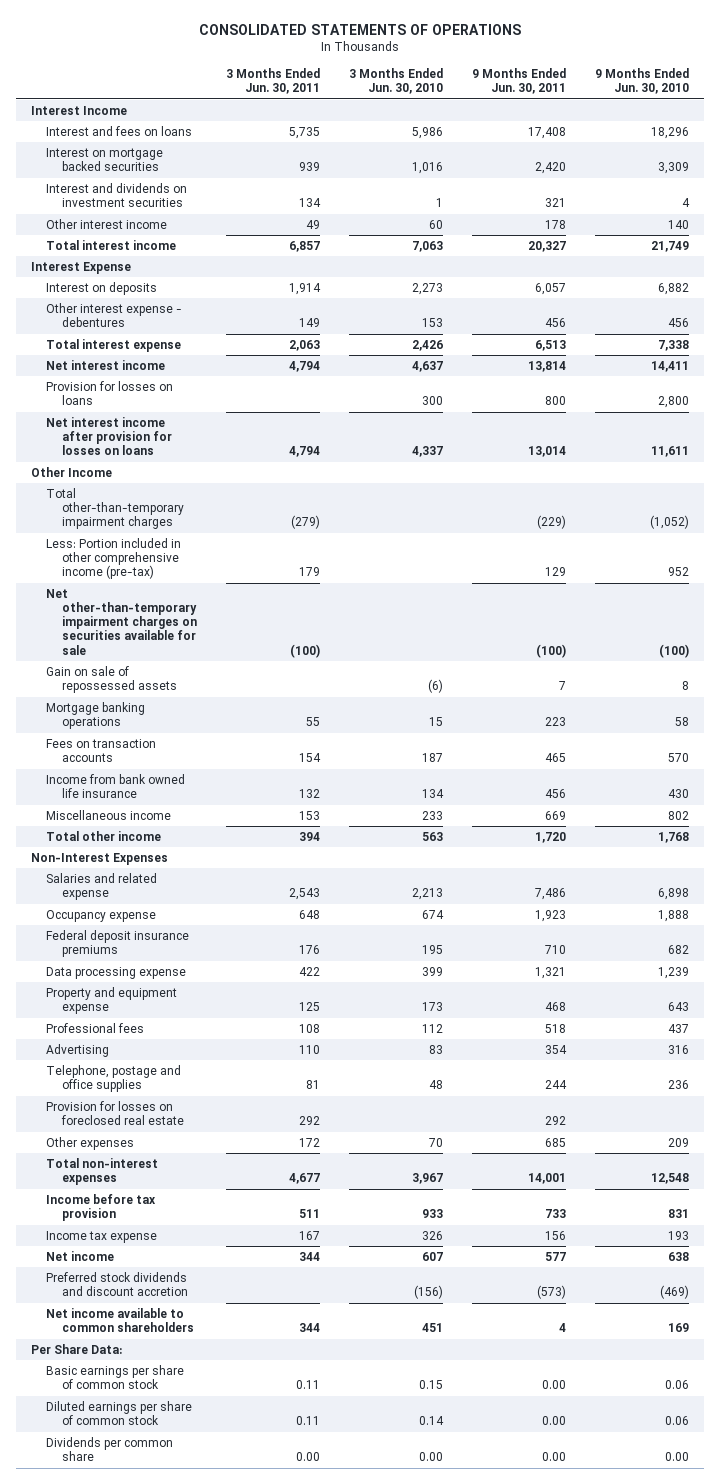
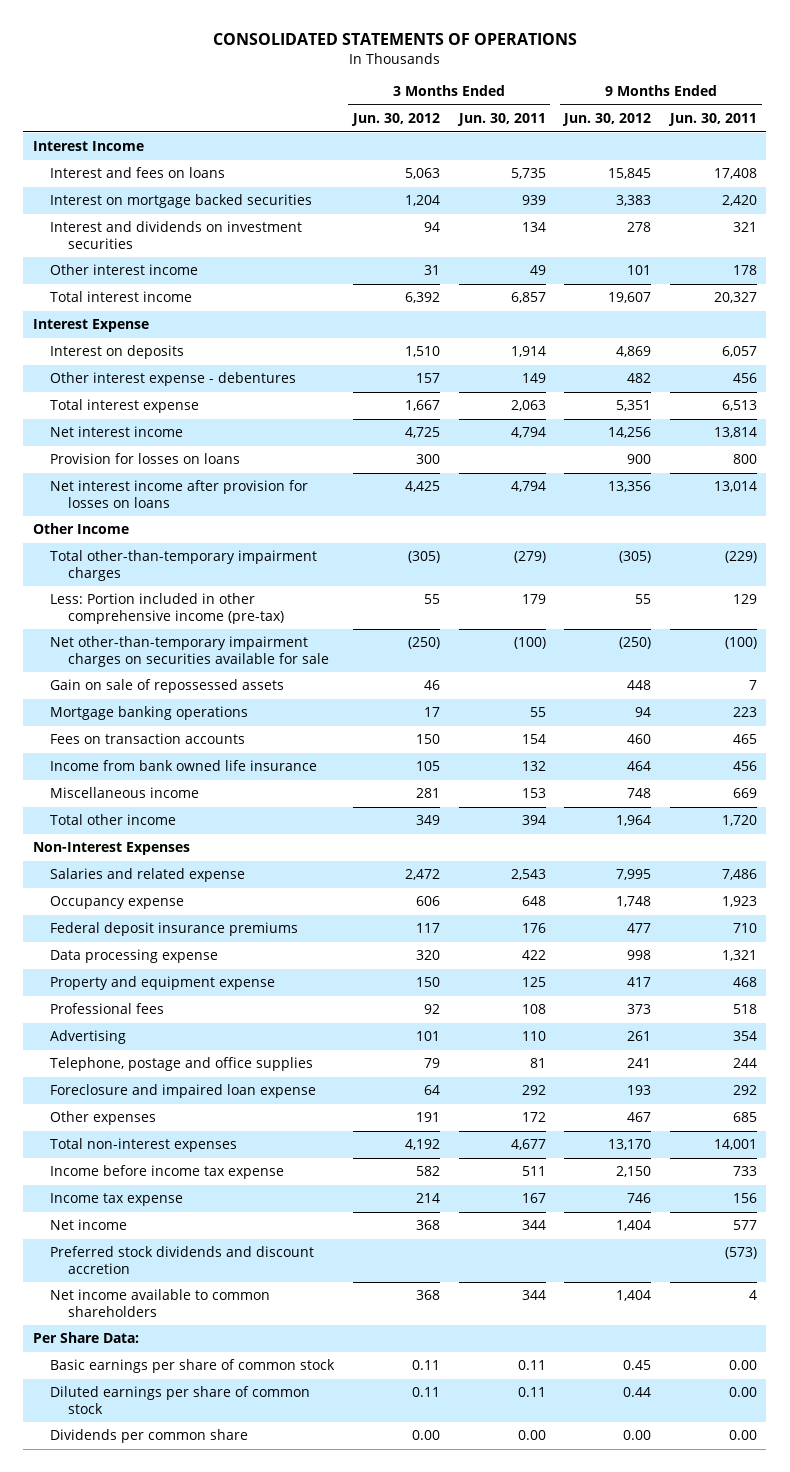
[349,68,444,95] 3 Months Ended Jun. 30, 2010 -> none
[595,68,690,95] 9 Months Ended Jun. 30, 2010 -> none
none -> [350,113,440,127] Jun. 30, 2012
none -> [562,113,652,127] Jun. 30, 2012
[46,1101,185,1126] Provision for losses on foreclosed real estate -> [50,1084,317,1099] Foreclosure and impaired loan expense
[46,1194,157,1222] Income before tax provision -> [50,1165,285,1180] Income before income tax expense

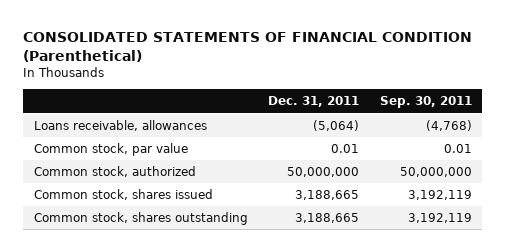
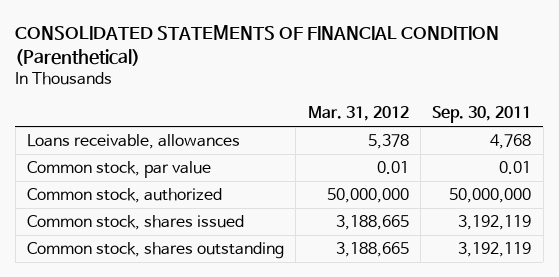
[268,96,360,108] Dec. 31, 2011 -> none
none -> [307,106,409,122] Mar. 31, 2012
[425,120,472,132] (4,768) -> [490,134,532,150] 4,768

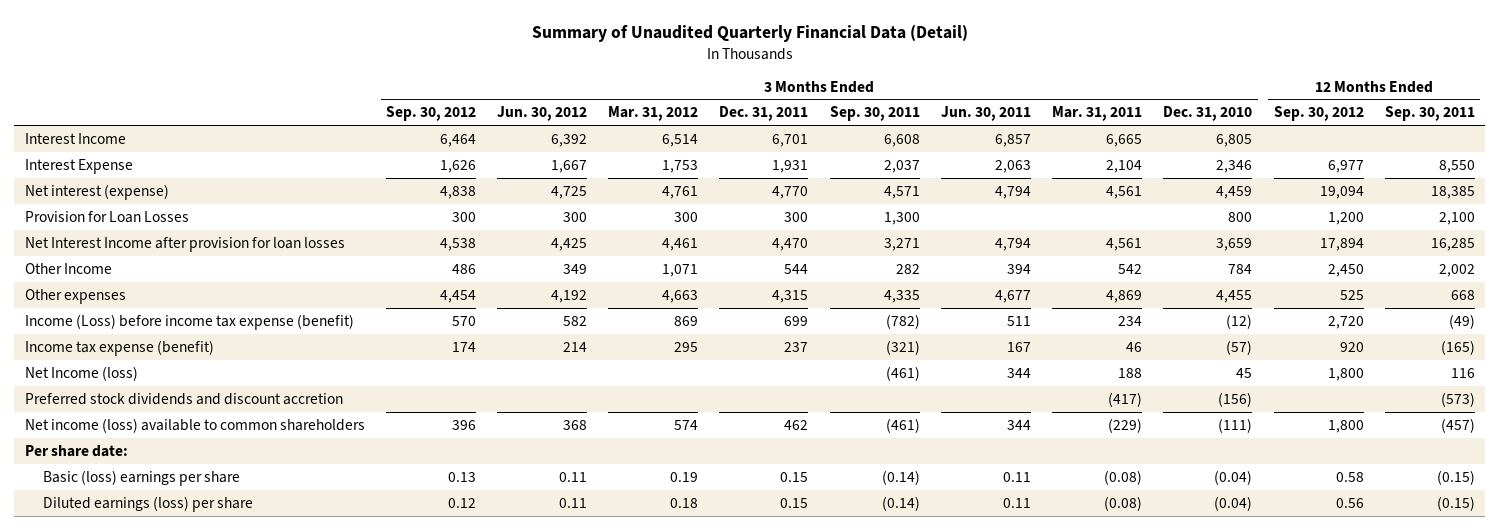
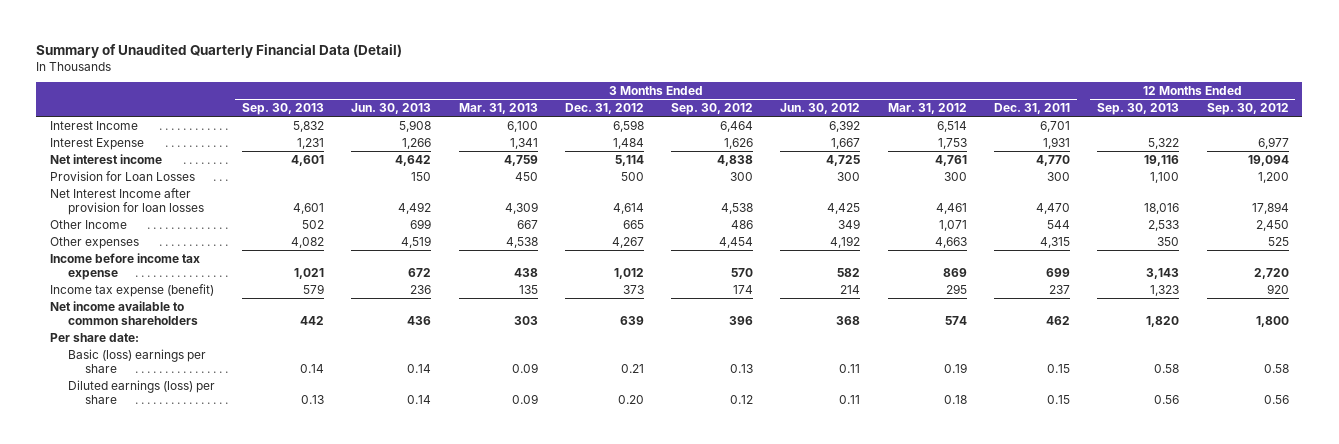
[829,106,920,122] Sep. 30, 2011 -> none
[940,106,1031,122] Jun. 30, 2011 -> none
[1052,106,1143,122] Mar. 31, 2011 -> none
[1163,106,1253,122] Dec. 31, 2010 -> none
[1384,106,1475,122] Sep. 30, 2011 -> none
none -> [241,103,324,116] Sep. 30, 2013
none -> [351,103,432,115] Jun. 30, 2013
none -> [458,103,538,115] Mar. 31, 2013
none -> [564,103,644,115] Dec. 31, 2012
none -> [1097,103,1180,116] Sep. 30, 2013
[24,183,169,200] Net interest (expense) -> [50,153,163,164] Net interest income
[24,313,354,330] Income (Loss) before income tax expense (benefit) -> [50,252,201,280] Income before income tax expense
[24,365,138,381] Net Income (loss) -> none
[24,392,343,405] Preferred stock dividends and discount accretion -> none
[24,417,365,433] Net income (loss) available to common shareholders -> [50,300,198,325] Net income available to common shareholders

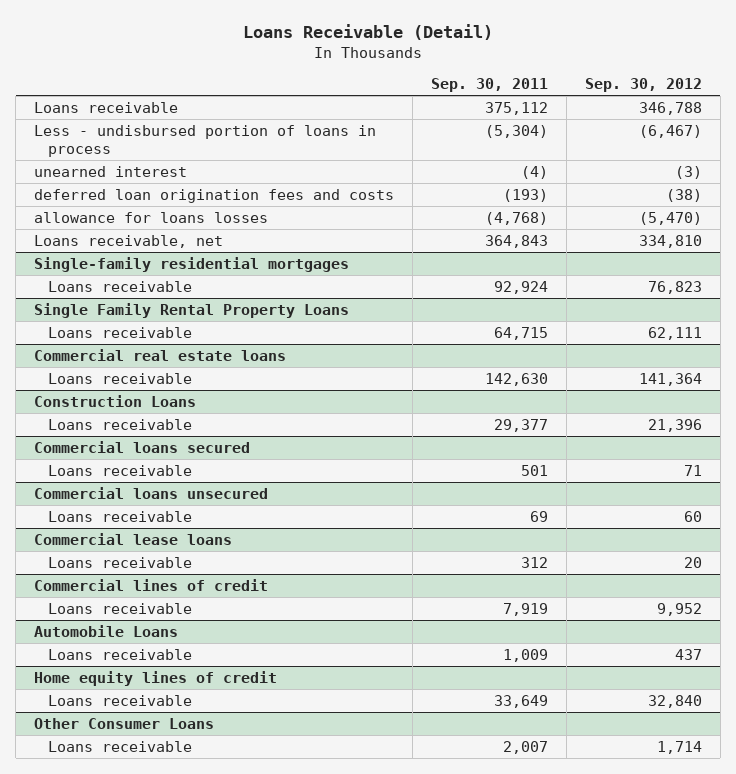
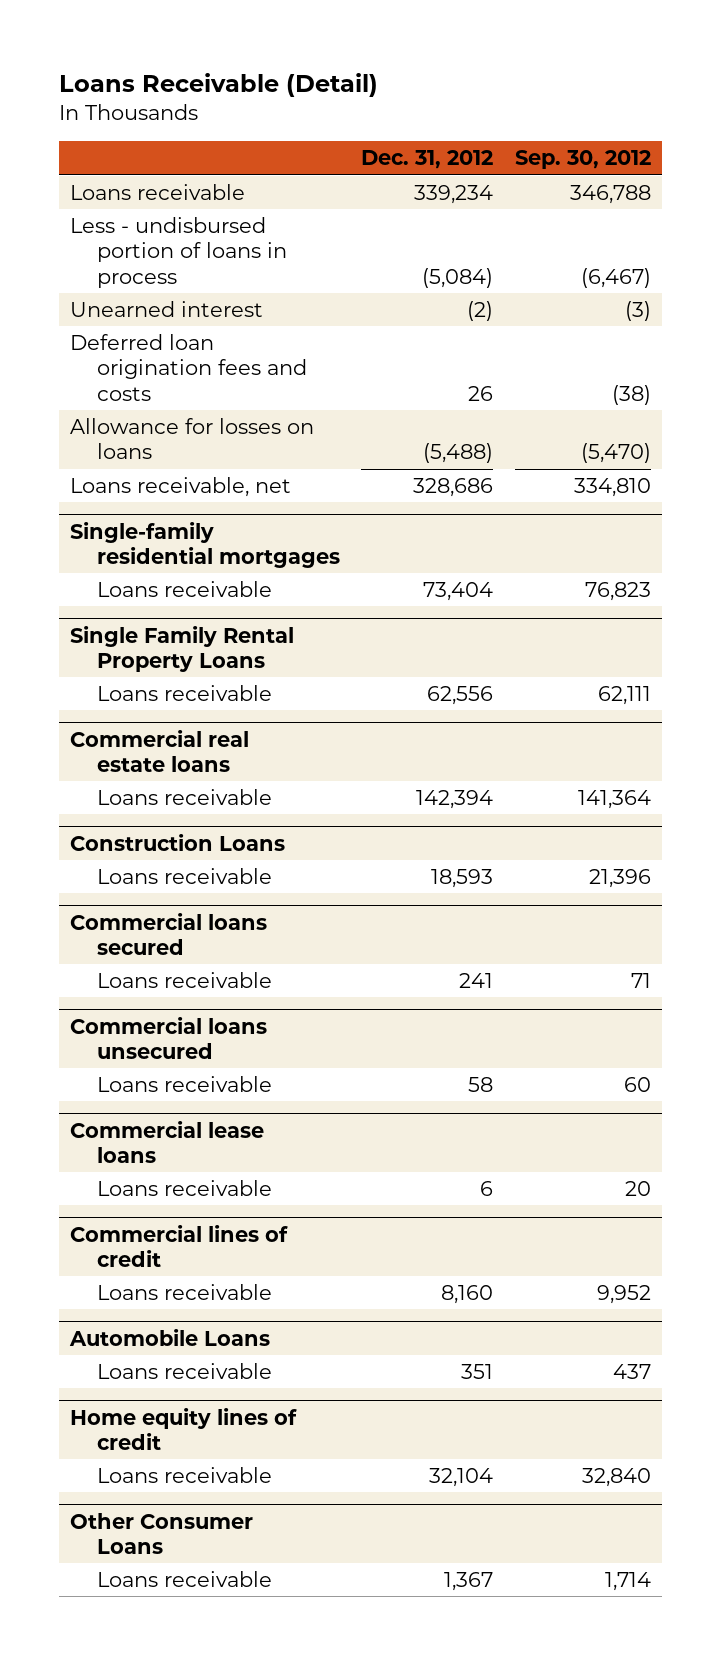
[431,78,549,93] Sep. 30, 2011 -> none
none -> [361,150,494,170] Dec. 31, 2012
[34,165,188,177] unearned interest -> [69,301,263,318] Unearned interest
[34,188,395,203] deferred loan origination fees and costs -> [69,334,307,401] Deferred loan origination fees and costs
[34,211,269,223] allowance for loans losses -> [69,418,314,460] Allowance for losses on loans

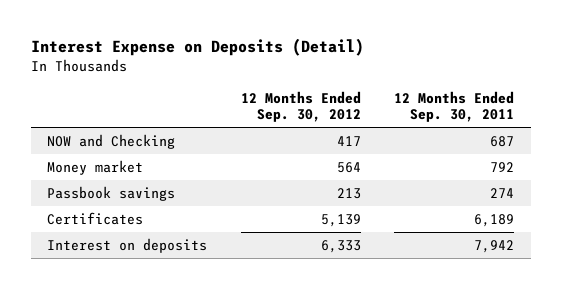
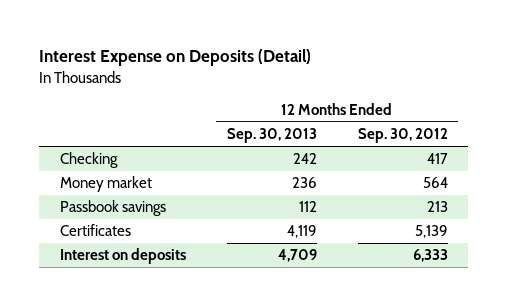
[394,90,515,123] 12 Months Ended Sep. 30, 2011 -> none
none -> [226,128,317,144] Sep. 30, 2013
[47,133,176,149] NOW and Checking -> [59,152,118,169] Checking

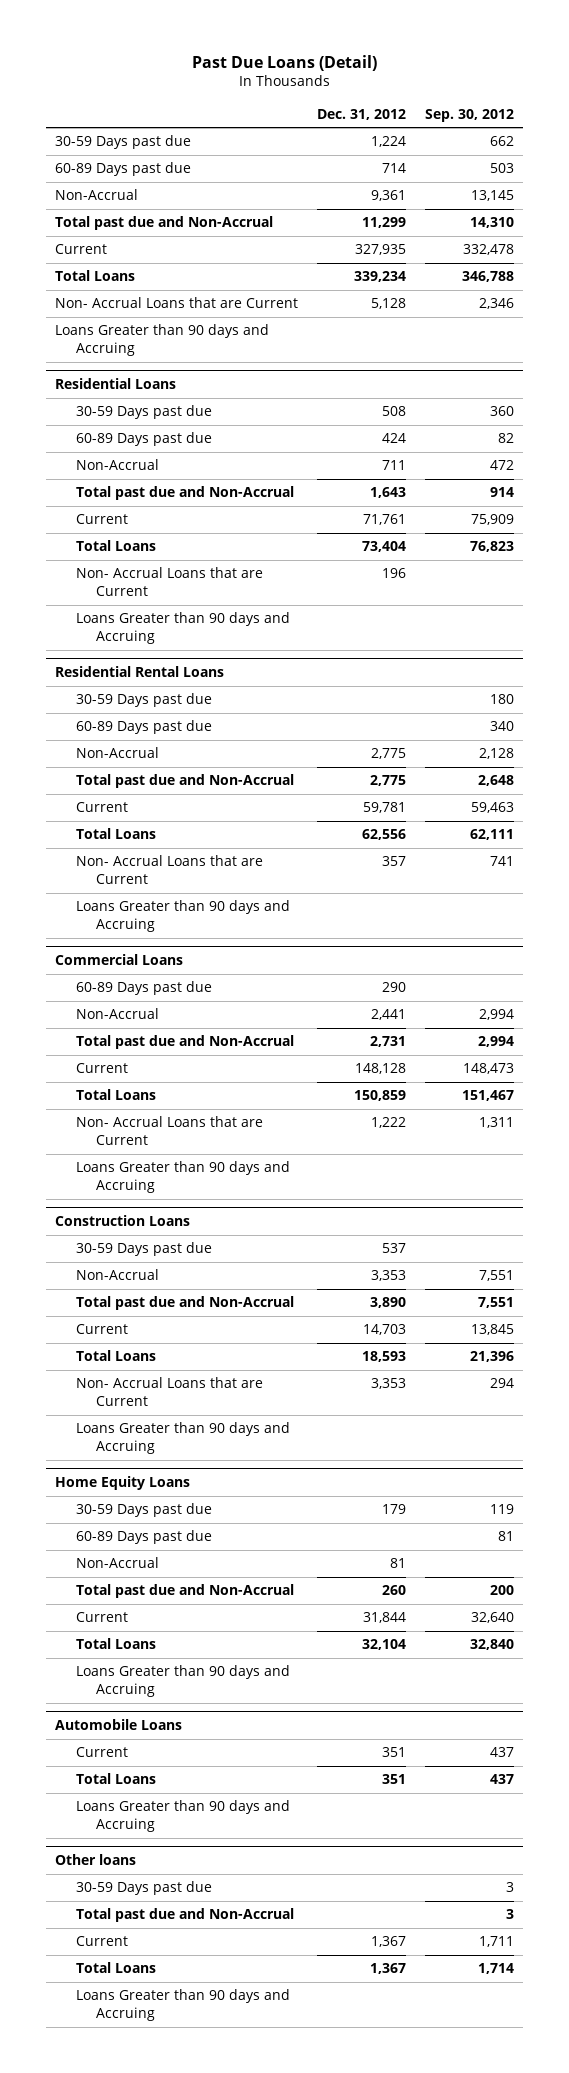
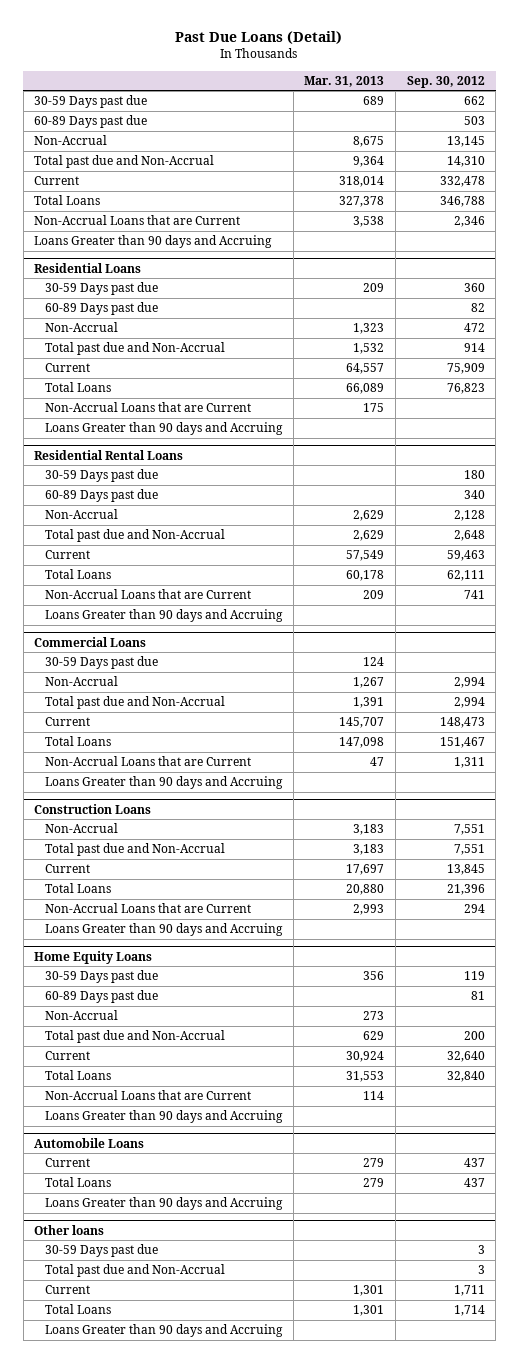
[317,108,407,120] Dec. 31, 2012 -> none
none -> [304,75,385,87] Mar. 31, 2013
[55,297,299,309] Non- Accrual Loans that are Current -> [34,215,241,226] Non-Accrual Loans that are Current
[75,567,263,597] Non- Accrual Loans that are Current -> [45,402,252,413] Non-Accrual Loans that are Current
[75,855,263,885] Non- Accrual Loans that are Current -> [45,589,252,600] Non-Accrual Loans that are Current
[75,981,212,996] 60-89 Days past due -> none
none -> [45,656,159,670] 30-59 Days past due
[75,1116,263,1146] Non- Accrual Loans that are Current -> [45,756,252,767] Non-Accrual Loans that are Current
[75,1242,212,1257] 30-59 Days past due -> none
[75,1377,263,1407] Non- Accrual Loans that are Current -> [45,903,252,914] Non-Accrual Loans that are Current
none -> [45,1090,252,1101] Non-Accrual Loans that are Current

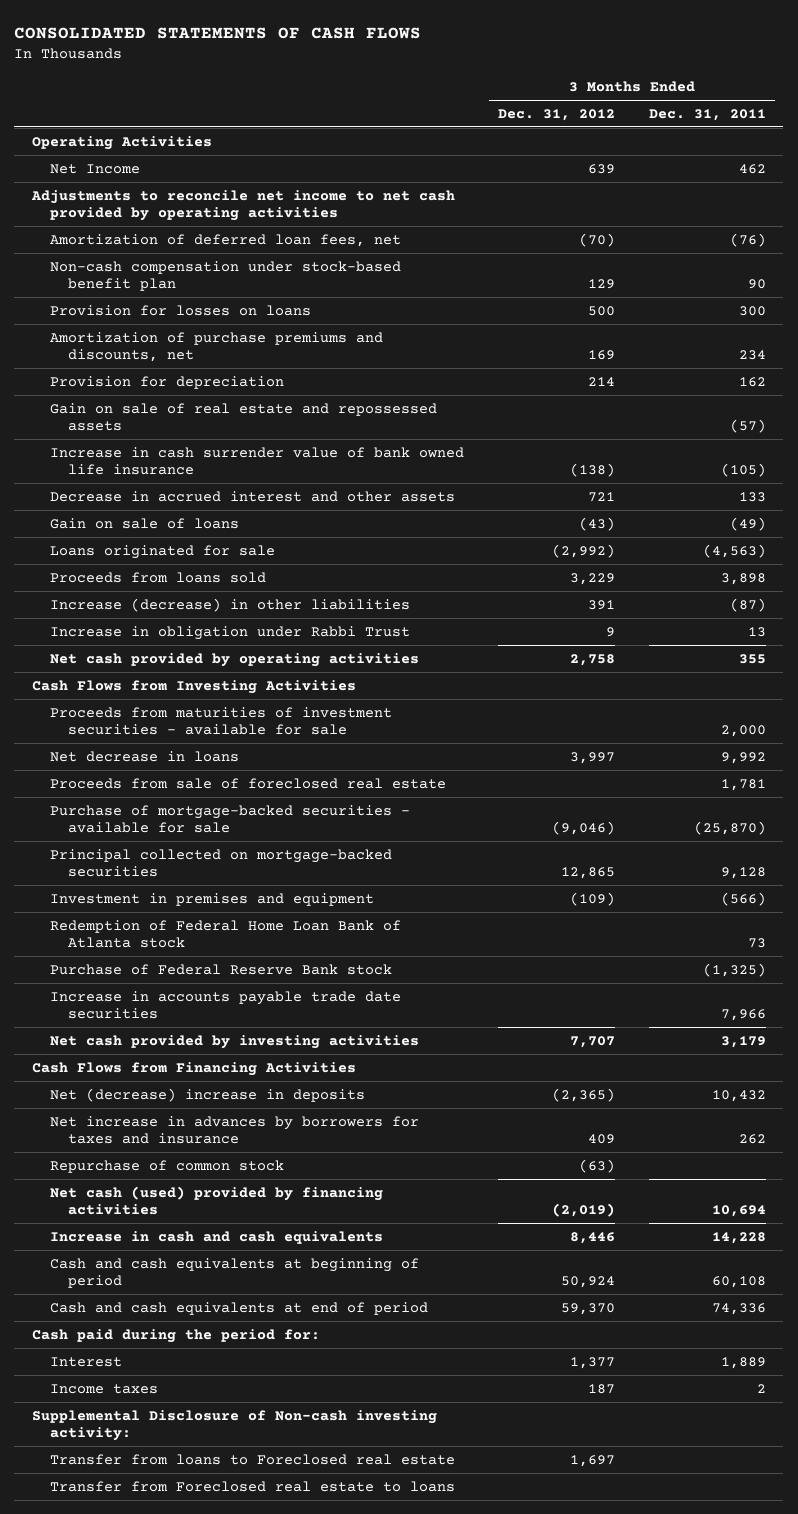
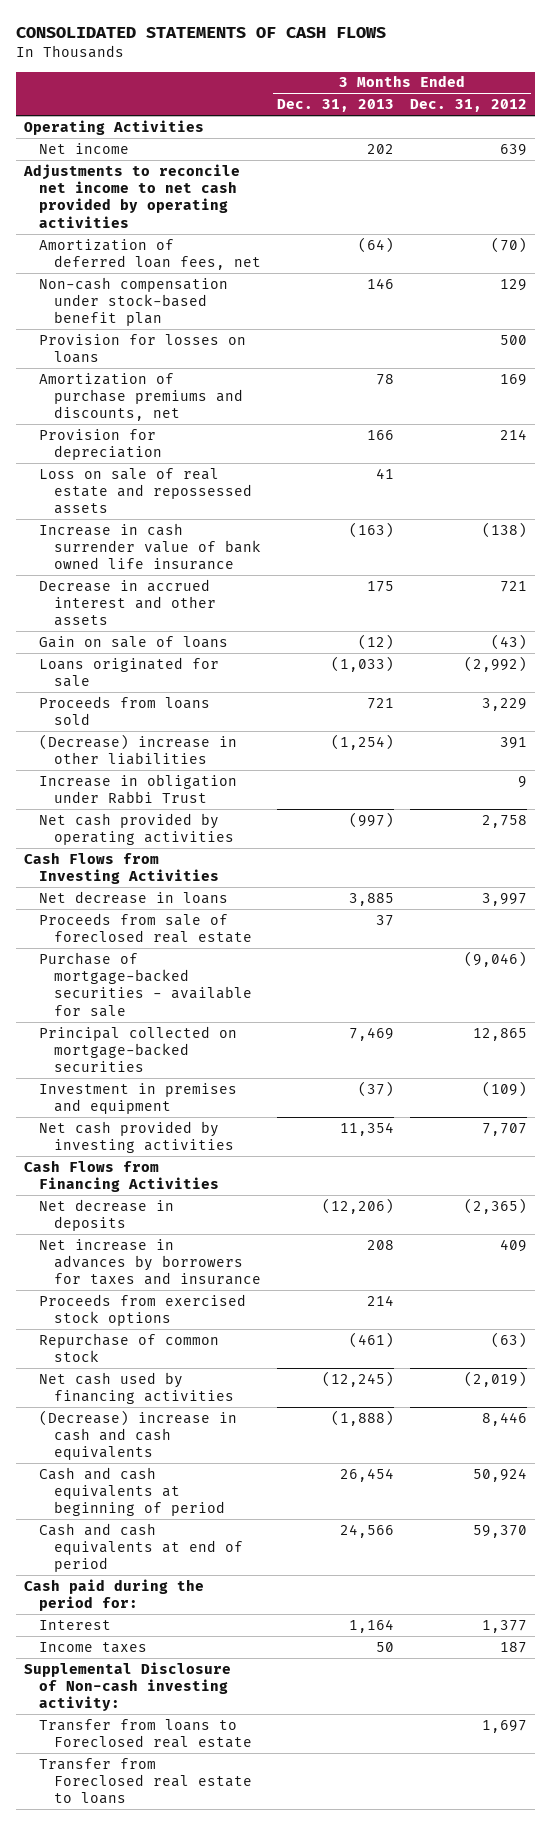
[649,108,767,121] Dec. 31, 2011 -> none
none -> [276,99,394,113] Dec. 31, 2013
[49,163,140,174] Net Income -> [39,142,130,154] Net income
[49,402,437,432] Gain on sale of real estate and repossessed assets -> [39,467,253,515] Loss on sale of real estate and repossessed assets
[49,597,410,612] Increase (decrease) in other liabilities -> [39,733,238,766] (Decrease) increase in other liabilities
[49,706,392,736] Proceeds from maturities of investment securities - available for sale -> none
[49,919,401,949] Redemption of Federal Home Loan Bank of Atlanta stock -> none
[49,963,392,975] Purchase of Federal Reserve Bank stock -> none
[49,990,401,1020] Increase in accounts payable trade date securities -> none
[49,1087,365,1102] Net (decrease) increase in deposits -> [39,1198,175,1232] Net decrease in deposits
none -> [39,1293,247,1327] Proceeds from exercised stock options
[49,1185,383,1216] Net cash (used) provided by financing activities -> [39,1371,235,1405] Net cash used by financing activities
[49,1230,383,1244] Increase in cash and cash equivalents -> [39,1409,238,1461] (Decrease) increase in cash and cash equivalents

